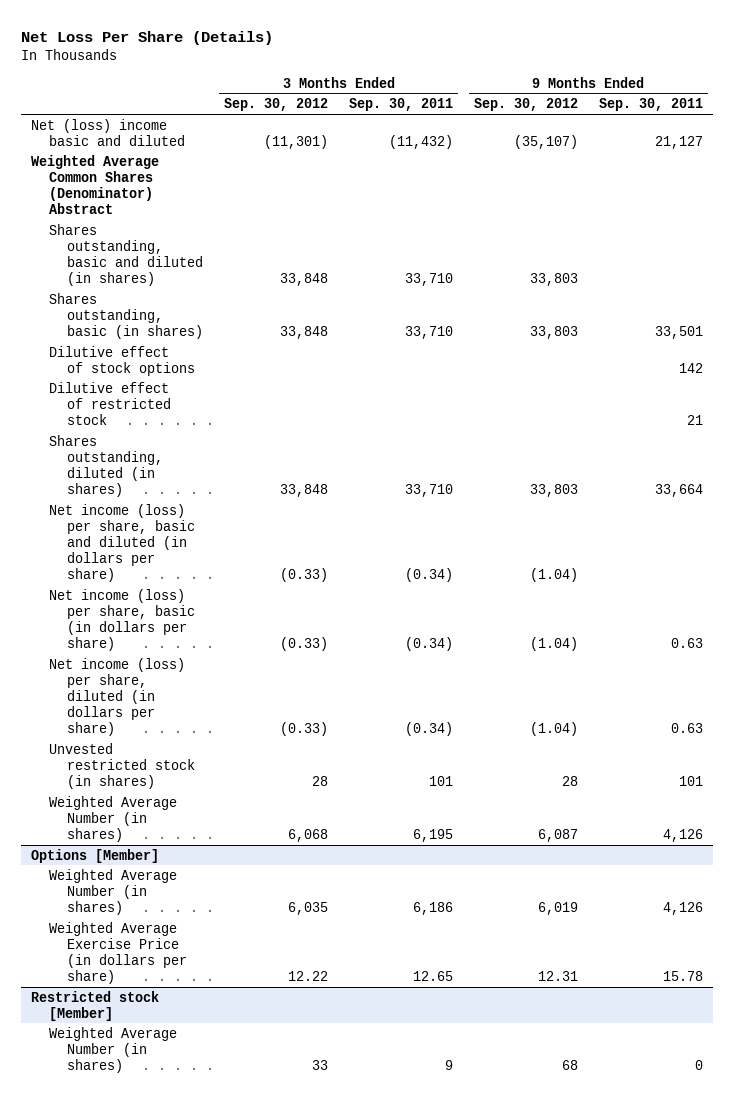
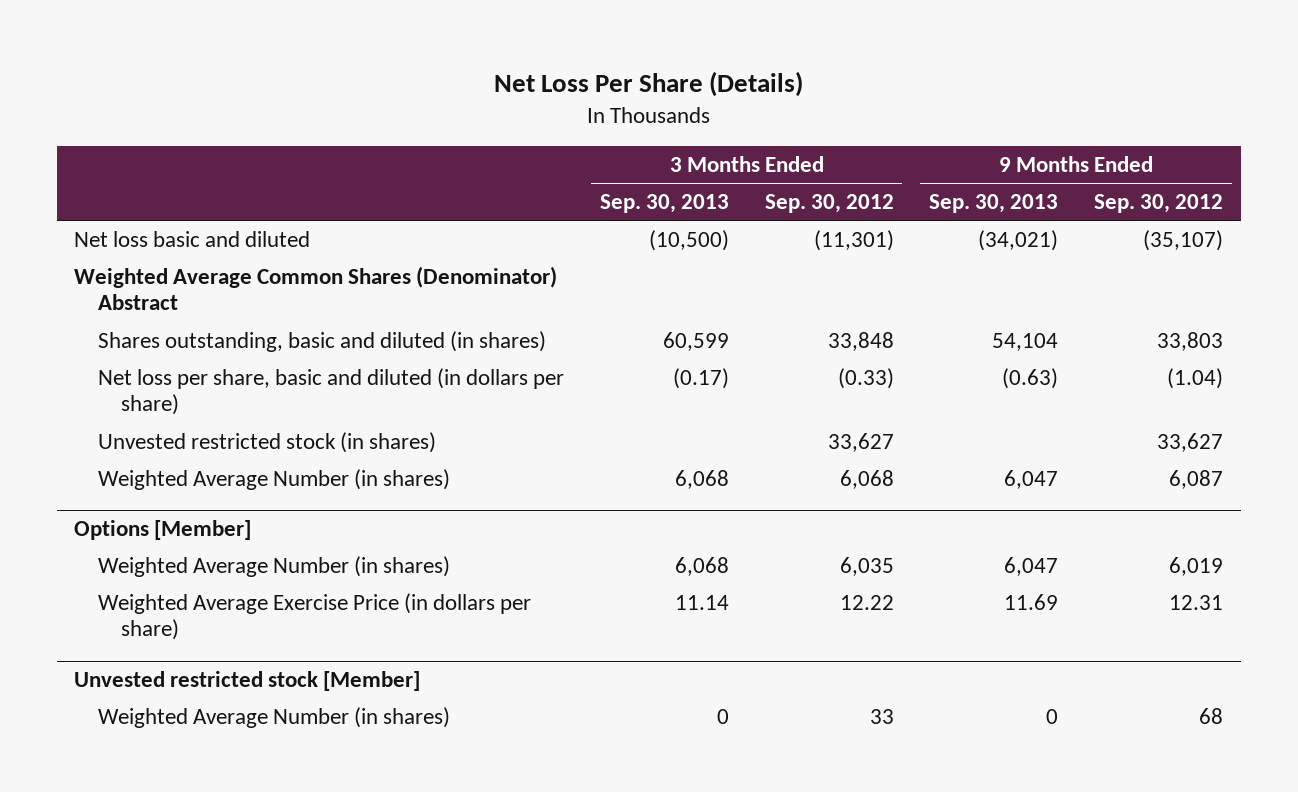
[349,98,454,112] Sep. 30, 2011 -> none
[598,98,703,112] Sep. 30, 2011 -> none
none -> [599,194,729,214] Sep. 30, 2013
none -> [929,194,1059,214] Sep. 30, 2013
[31,118,186,146] Net (loss) income basic and diluted -> [74,231,311,248] Net loss basic and diluted
[49,292,204,339] Shares outstanding, basic (in shares) -> none
[49,345,196,376] Dilutive effect of stock options -> none
[49,381,172,425] Dilutive effect of restricted stock -> none
[49,434,164,498] Shares outstanding, diluted (in shares) -> none
[49,588,196,652] Net income (loss) per share, basic (in dollars per share) -> none
[49,657,186,737] Net income (loss) per share, diluted (in dollars per share) -> none
[49,503,196,583] Net income (loss) per share, basic and diluted (in dollars per share) -> [97,368,564,416] Net loss per share, basic and diluted (in dollars per share)
[312,775,329,786] 28 -> [827,433,894,453] 33,627
[561,775,578,786] 28 -> [1157,433,1224,453] 33,627
[31,990,160,1021] Restricted stock [Member] -> [74,671,421,692] Unvested restricted stock [Member]

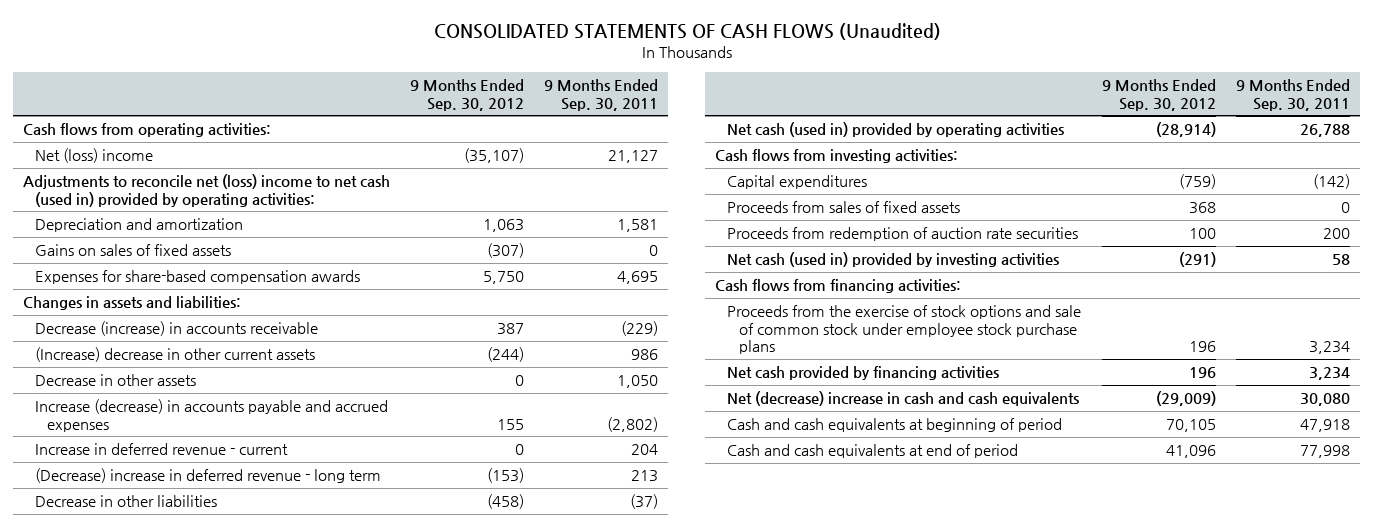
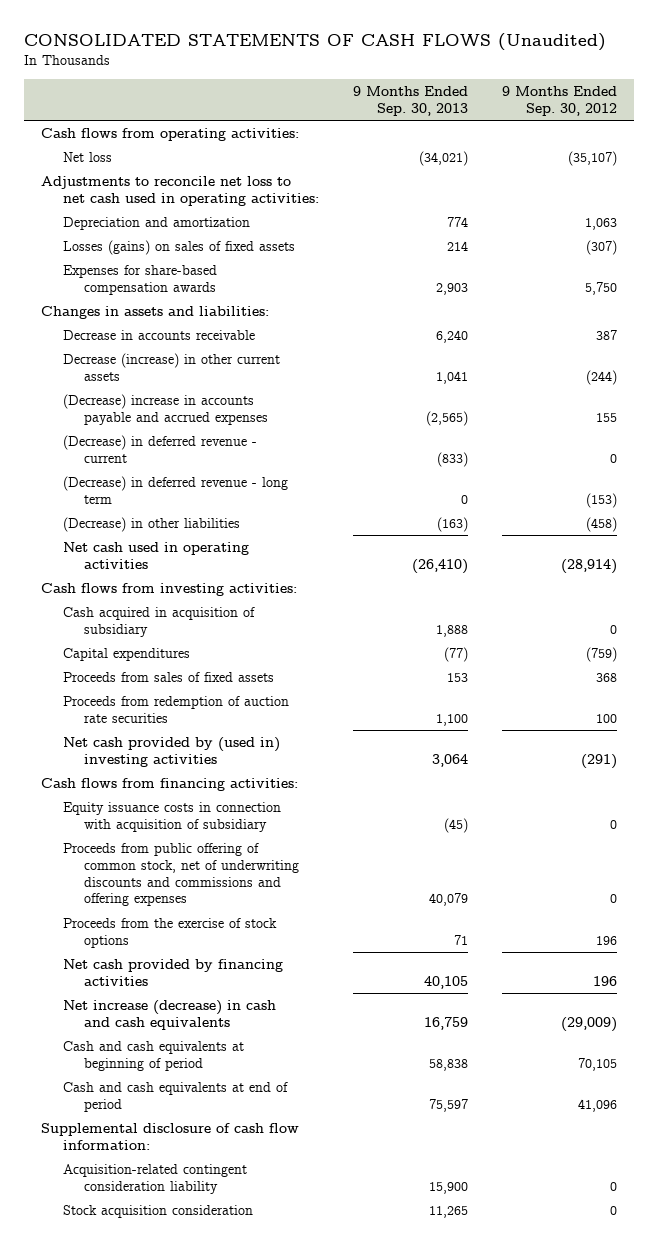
[543,79,658,111] 9 Months Ended Sep. 30, 2011 -> none
none -> [352,86,468,117] 9 Months Ended Sep. 30, 2013
[35,148,154,164] Net (loss) income -> [62,152,112,163] Net loss
[23,174,391,207] Adjustments to reconcile net (loss) income to net cash (used in) provided by operating activities: -> [41,176,319,206] Adjustments to reconcile net loss to net cash used in operating activities:
[35,244,232,257] Gains on sales of fixed assets -> [62,240,295,256] Losses (gains) on sales of fixed assets
[35,374,197,387] Decrease in other assets -> none
[35,321,319,337] Decrease (increase) in accounts receivable -> [62,330,255,341] Decrease in accounts receivable
[35,347,316,363] (Increase) decrease in other current assets -> [62,353,280,381] Decrease (increase) in other current assets
[35,399,389,432] Increase (decrease) in accounts payable and accrued expenses -> [62,394,268,425] (Decrease) increase in accounts payable and accrued expenses
[35,443,289,456] Increase in deferred revenue - current -> [62,435,257,463] (Decrease) in deferred revenue - current
[35,468,382,484] (Decrease) increase in deferred revenue - long term -> [62,476,288,504] (Decrease) in deferred revenue - long term
[35,495,218,508] Decrease in other liabilities -> [62,517,240,533] (Decrease) in other liabilities
[727,122,1065,138] Net cash (used in) provided by operating activities -> [62,542,249,569] Net cash used in operating activities
none -> [62,607,255,637] Cash acquired in acquisition of subsidiary
[727,252,1060,268] Net cash (used in) provided by investing activities -> [62,737,280,767] Net cash provided by (used in) investing activities
none -> [62,802,281,832] Equity issuance costs in connection with acquisition of subsidiary
none -> [62,843,299,907] Proceeds from public offering of common stock, net of underwriting discounts and commissions and offering expenses
[727,305,1082,355] Proceeds from the exercise of stock options and sale of common stock under employee stock purchase plans -> [62,918,277,948] Proceeds from the exercise of stock options
[727,391,1080,407] Net (decrease) increase in cash and cash equivalents -> [62,1000,276,1030] Net increase (decrease) in cash and cash equivalents
none -> [41,1123,300,1150] Supplemental disclosure of cash flow information:
none -> [62,1164,247,1194] Acquisition-related contingent consideration liability
none -> [62,1205,253,1219] Stock acquisition consideration

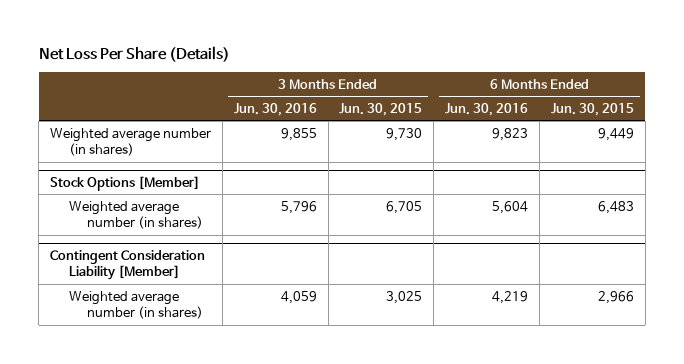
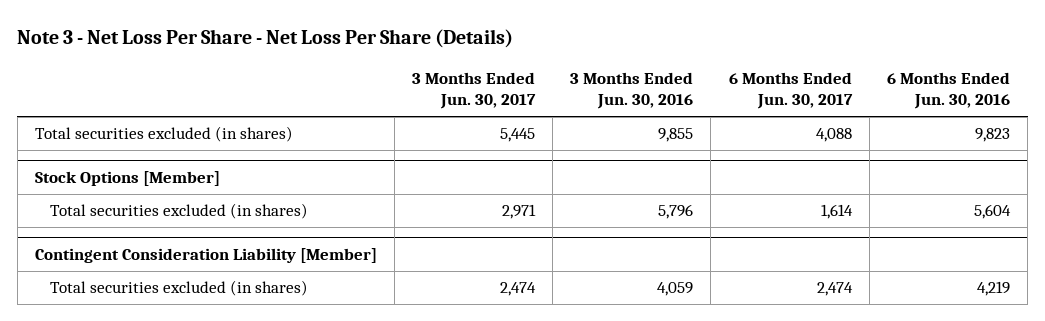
[38,45,230,62] Net Loss Per Share (Details) -> [17,28,514,48] Note 3 - Net Loss Per Share - Net Loss Per Share (Details)
[339,102,423,116] Jun. 30, 2015 -> none
[550,102,634,116] Jun. 30, 2015 -> none
none -> [412,71,537,110] 3 Months Ended Jun. 30, 2017
none -> [728,71,853,110] 6 Months Ended Jun. 30, 2017
[50,127,212,157] Weighted average number (in shares) -> [34,126,293,143] Total securities excluded (in shares)
[68,200,204,230] Weighted average number (in shares) -> [50,203,309,220] Total securities excluded (in shares)
[68,290,204,320] Weighted average number (in shares) -> [50,280,309,297] Total securities excluded (in shares)

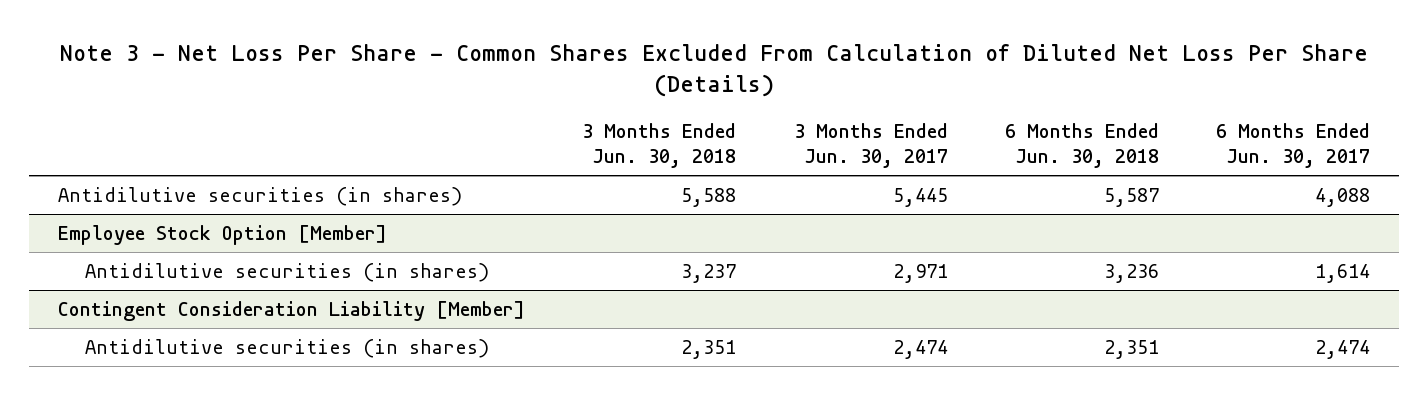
[17,28,514,48] Note 3 - Net Loss Per Share - Net Loss Per Share (Details) -> [60,43,1369,98] Note 3 - Net Loss Per Share - Common Shares Excluded From Calculation of Diluted Net Loss Per Share (Details)
[570,71,694,110] 3 Months Ended Jun. 30, 2016 -> none
[886,71,1010,110] 6 Months Ended Jun. 30, 2016 -> none
none -> [582,123,737,169] 3 Months Ended Jun. 30, 2018
none -> [1004,123,1159,169] 6 Months Ended Jun. 30, 2018
[34,126,293,143] Total securities excluded (in shares) -> [57,187,462,207] Antidilutive securities (in shares)
[34,171,220,187] Stock Options [Member] -> [57,225,387,246] Employee Stock Option [Member]
[50,203,309,220] Total securities excluded (in shares) -> [85,263,490,283] Antidilutive securities (in shares)
[50,280,309,297] Total securities excluded (in shares) -> [85,339,490,359] Antidilutive securities (in shares)

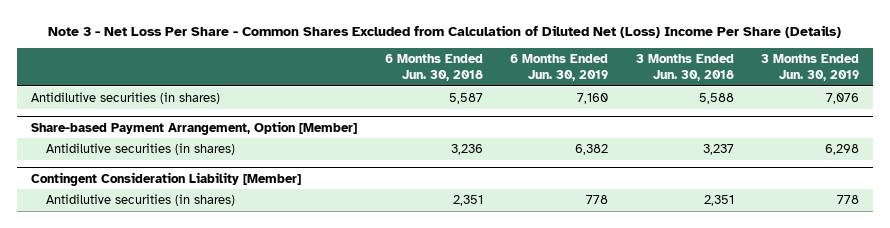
[60,43,1369,98] Note 3 - Net Loss Per Share - Common Shares Excluded From Calculation of Diluted Net Loss Per Share (Details) -> [48,25,842,39] Note 3 - Net Loss Per Share - Common Shares Excluded from Calculation of Diluted Net (Loss) Income Per Share (Details)
[793,123,948,169] 3 Months Ended Jun. 30, 2017 -> none
[1216,123,1371,169] 6 Months Ended Jun. 30, 2017 -> none
none -> [510,54,609,81] 6 Months Ended Jun. 30, 2019
none -> [761,54,860,81] 3 Months Ended Jun. 30, 2019
[57,225,387,246] Employee Stock Option [Member] -> [30,120,357,135] Share-based Payment Arrangement, Option [Member]

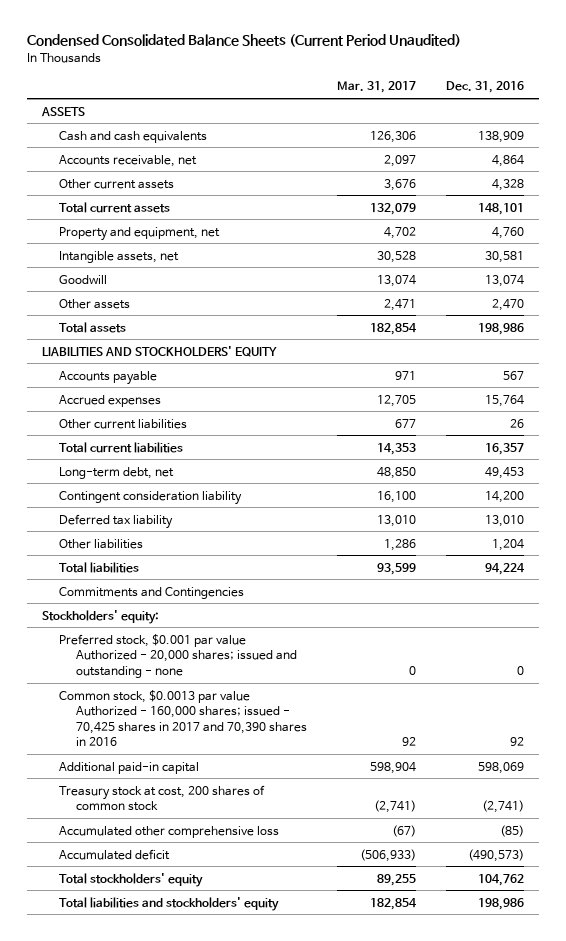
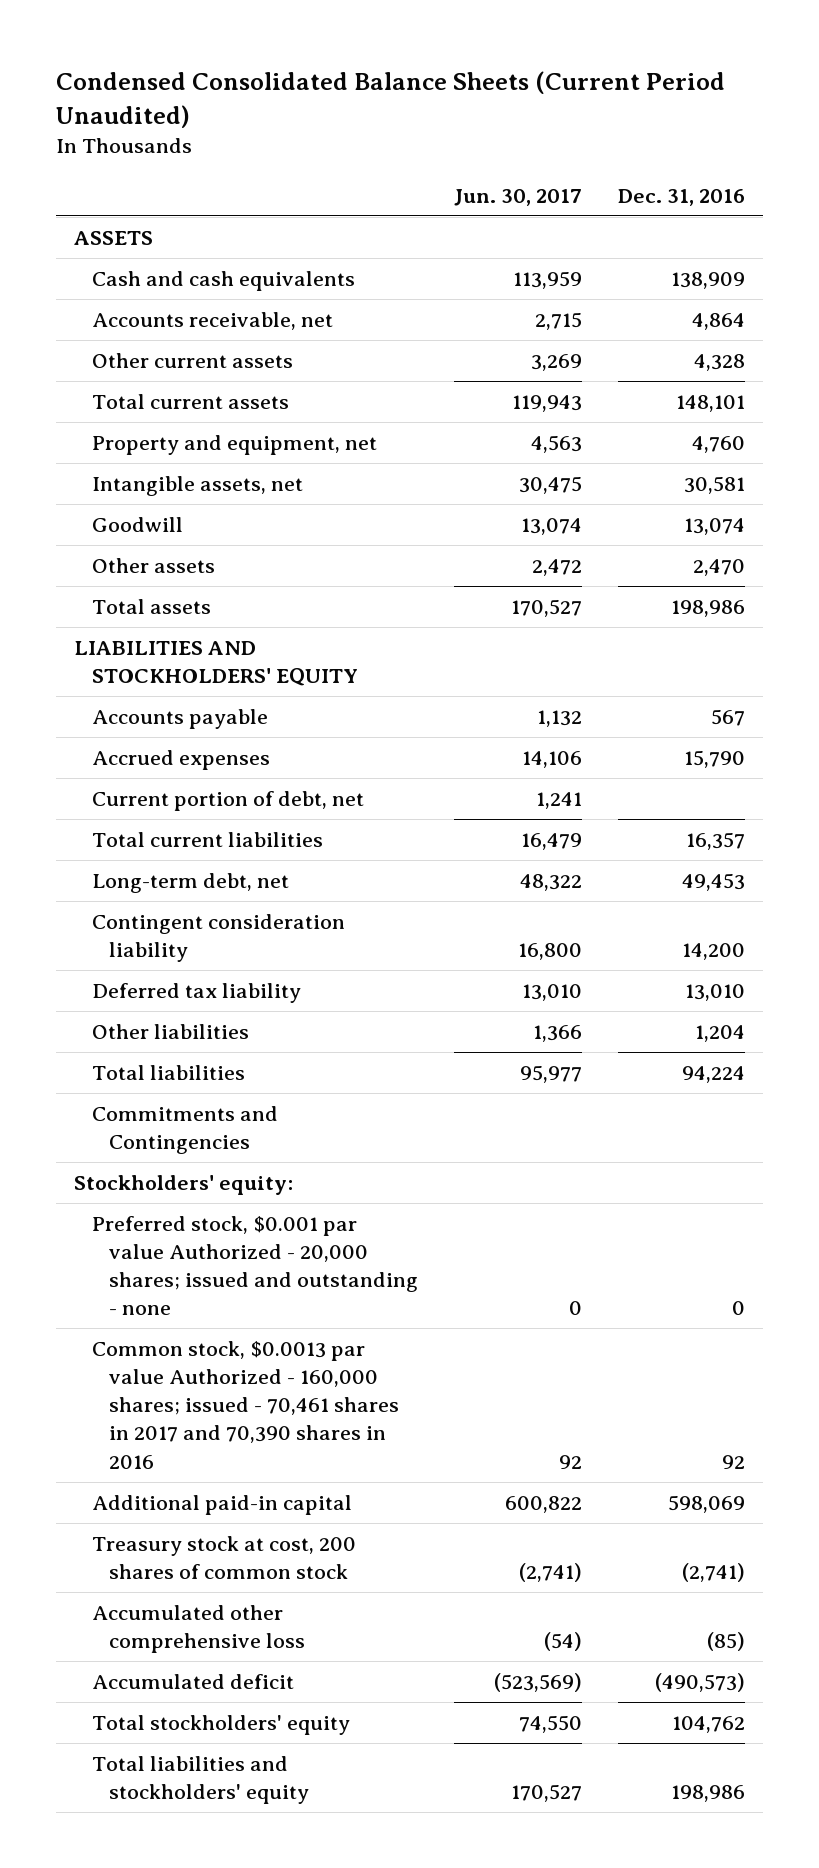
[337,81,417,94] Mar. 31, 2017 -> none
none -> [453,188,582,206] Jun. 30, 2017
[59,418,188,429] Other current liabilities -> none
[484,394,524,407] 15,764 -> [683,749,745,768] 15,790
none -> [91,790,364,811] Current portion of debt, net
[59,689,308,747] Common stock, $0.0013 par value Authorized - 160,000 shares; issued - 70,425 shares in 2017 and 70,390 shares in 2016 -> [91,1340,399,1469] Common stock, $0.0013 par value Authorized - 160,000 shares; issued - 70,461 shares in 2017 and 70,390 shares in 2016

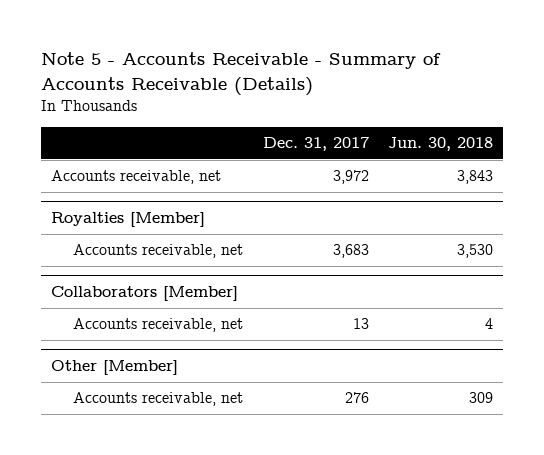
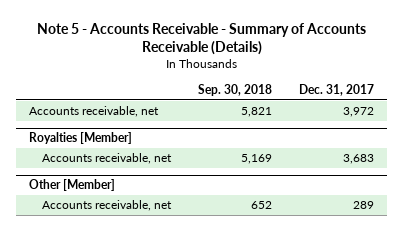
[388,137,494,152] Jun. 30, 2018 -> none
none -> [197,83,272,96] Sep. 30, 2018
[50,286,238,302] Collaborators [Member] -> none
[73,318,244,333] Accounts receivable, net -> none
[344,392,369,404] 276 -> [352,201,374,210] 289

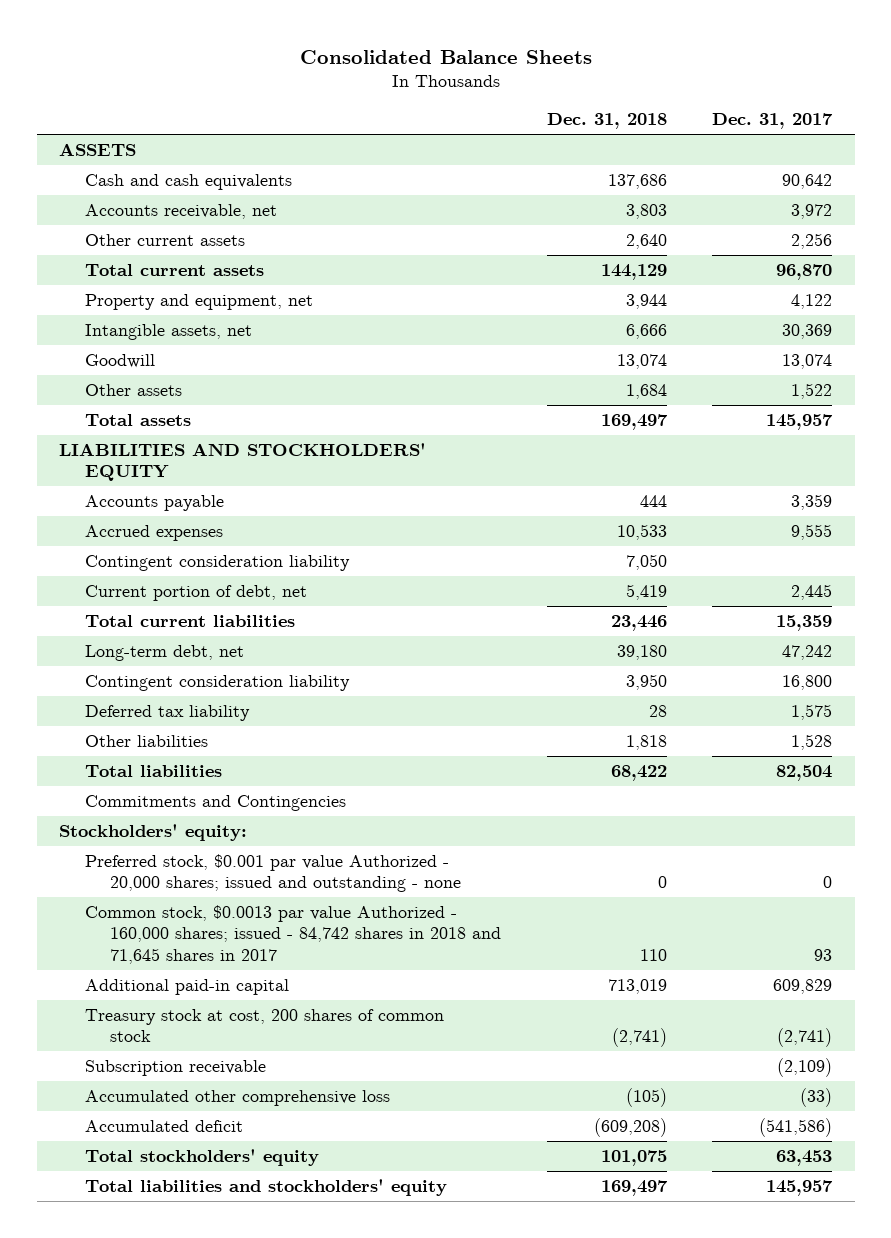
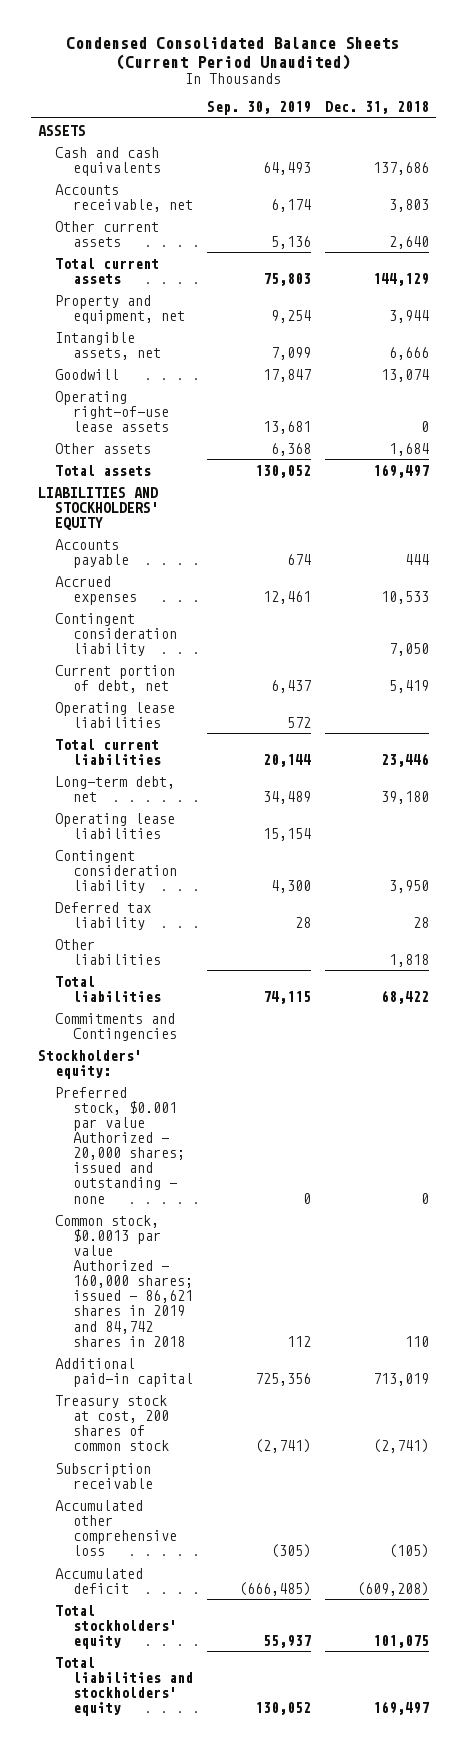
[299,49,592,64] Consolidated Balance Sheets -> [66,37,400,70] Condensed Consolidated Balance Sheets (Current Period Unaudited)
[711,113,833,130] Dec. 31, 2017 -> none
none -> [206,100,311,115] Sep. 30, 2019
none -> [55,390,169,432] Operating right-of-use lease assets
none -> [55,701,176,728] Operating lease liabilities
none -> [55,812,176,839] Operating lease liabilities
[84,904,502,964] Common stock, $0.0013 par value Authorized - 160,000 shares; issued - 84,742 shares in 2018 and 71,645 shares in 2017 -> [55,1214,193,1347] Common stock, $0.0013 par value Authorized - 160,000 shares; issued - 86,621 shares in 2019 and 84,742 shares in 2018

